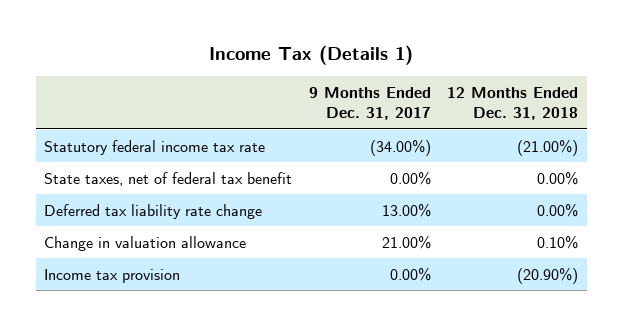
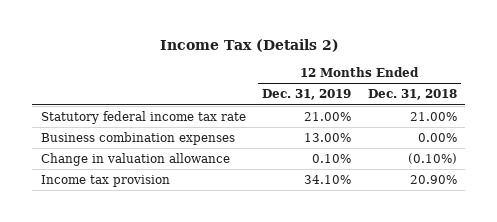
[209,45,414,66] Income Tax (Details 1) -> [159,39,339,53] Income Tax (Details 2)
[308,87,431,121] 9 Months Ended Dec. 31, 2017 -> none
none -> [262,89,352,101] Dec. 31, 2019
[43,171,292,186] State taxes, net of federal tax benefit -> none
[43,203,262,219] Deferred tax liability rate change -> none
[517,138,579,156] (21.00%) -> [409,111,457,121] 21.00%
none -> [40,131,235,145] Business combination expenses
[537,234,579,249] 0.10% -> [407,152,457,164] (0.10%)
[517,266,579,284] (20.90%) -> [409,174,457,184] 20.90%

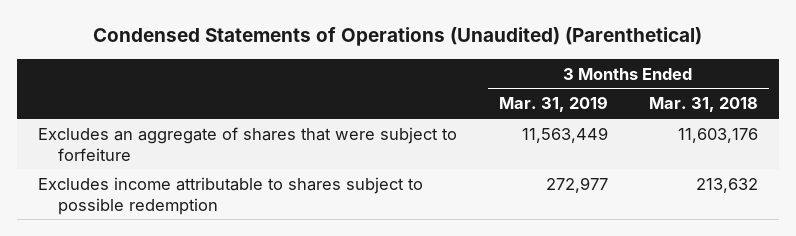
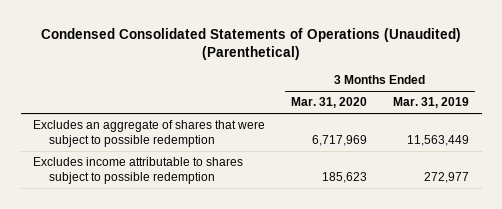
[93,27,703,47] Condensed Statements of Operations (Unaudited) (Parenthetical) -> [41,28,462,61] Condensed Consolidated Statements of Operations (Unaudited) (Parenthetical)
[649,97,759,113] Mar. 31, 2018 -> none
none -> [291,97,368,109] Mar. 31, 2020
[37,126,457,161] Excludes an aggregate of shares that were subject to forfeiture -> [33,120,266,147] Excludes an aggregate of shares that were subject to possible redemption

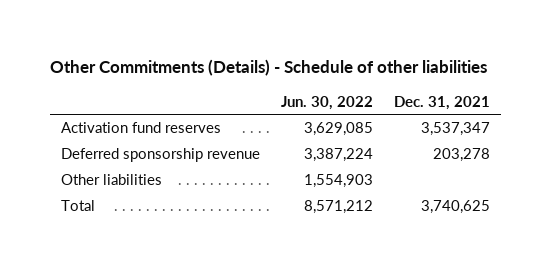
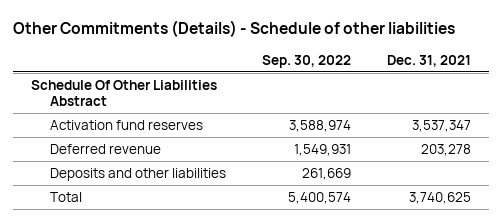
[280,95,373,110] Jun. 30, 2022 -> none
none -> [262,54,352,68] Sep. 30, 2022
none -> [30,80,217,106] Schedule Of Other Liabilities Abstract
[60,148,260,163] Deferred sponsorship revenue -> [50,144,162,155] Deferred revenue
[60,174,162,186] Other liabilities -> [50,168,227,182] Deposits and other liabilities

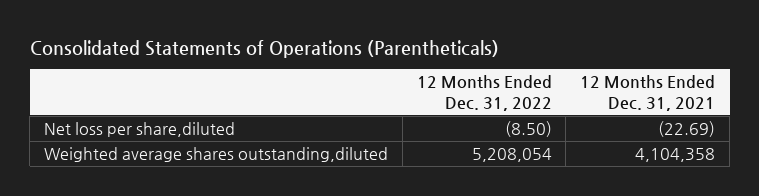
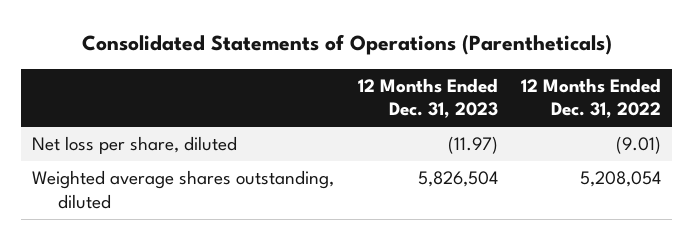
[580,75,716,111] 12 Months Ended Dec. 31, 2021 -> none
none -> [357,78,498,119] 12 Months Ended Dec. 31, 2023
[43,122,235,138] Net loss per share,diluted -> [32,136,238,155] Net loss per share, diluted
[504,121,552,138] (8.50) -> [615,136,661,155] (9.01)
[43,147,388,163] Weighted average shares outstanding,diluted -> [32,170,335,209] Weighted average shares outstanding, diluted

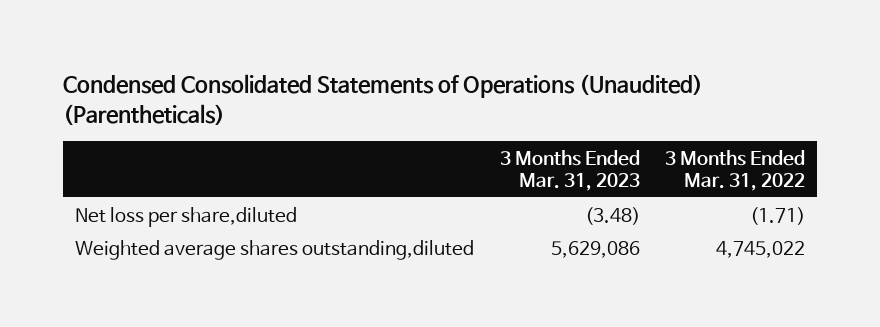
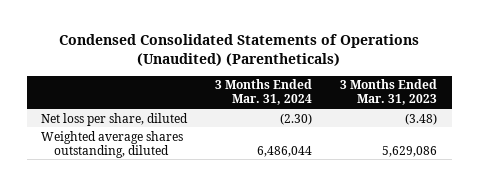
[664,149,805,192] 3 Months Ended Mar. 31, 2022 -> none
none -> [215,79,313,106] 3 Months Ended Mar. 31, 2024
[75,206,298,227] Net loss per share,diluted -> [40,112,188,126] Net loss per share, diluted
[75,239,475,260] Weighted average shares outstanding,diluted -> [40,130,183,158] Weighted average shares outstanding, diluted

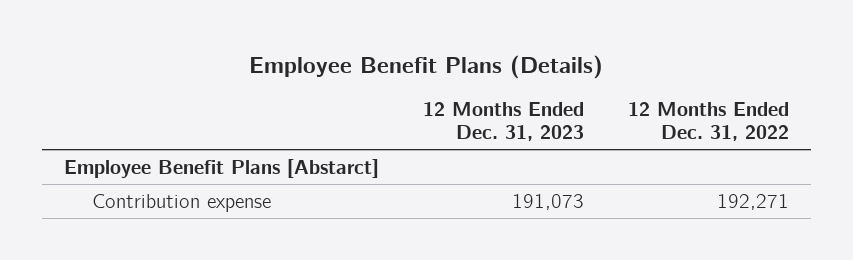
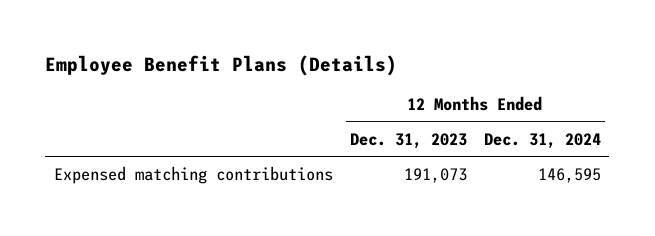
[627,102,789,142] 12 Months Ended Dec. 31, 2022 -> none
none -> [483,132,601,149] Dec. 31, 2024
[63,158,379,178] Employee Benefit Plans [Abstarct] -> none
[92,193,272,212] Contribution expense -> [53,165,333,184] Expensed matching contributions

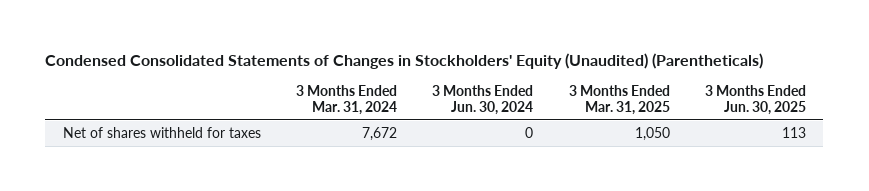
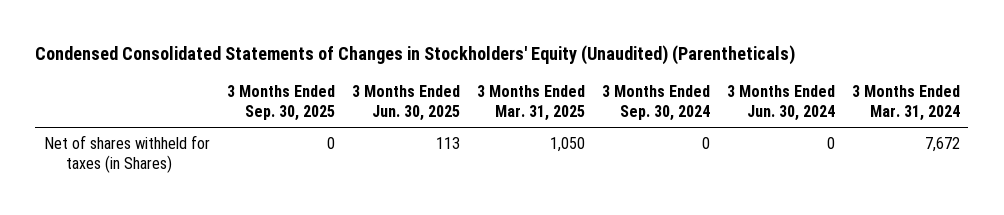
none -> [226,85,335,122] 3 Months Ended Sep. 30, 2025
none -> [601,85,710,122] 3 Months Ended Sep. 30, 2024
[62,127,261,139] Net of shares withheld for taxes -> [43,135,210,174] Net of shares withheld for taxes (in Shares)

